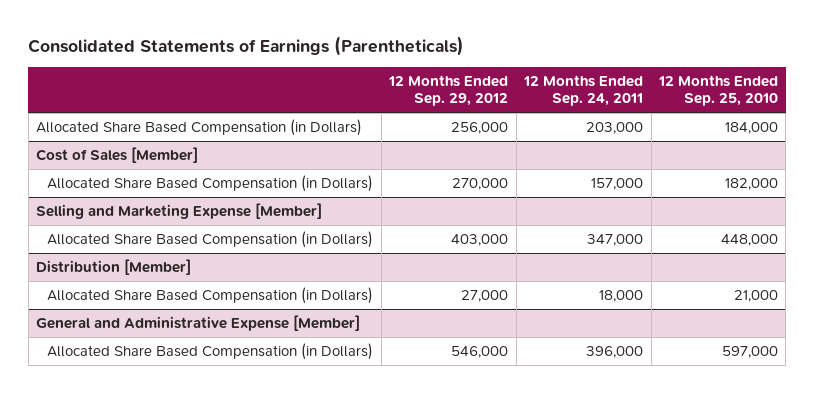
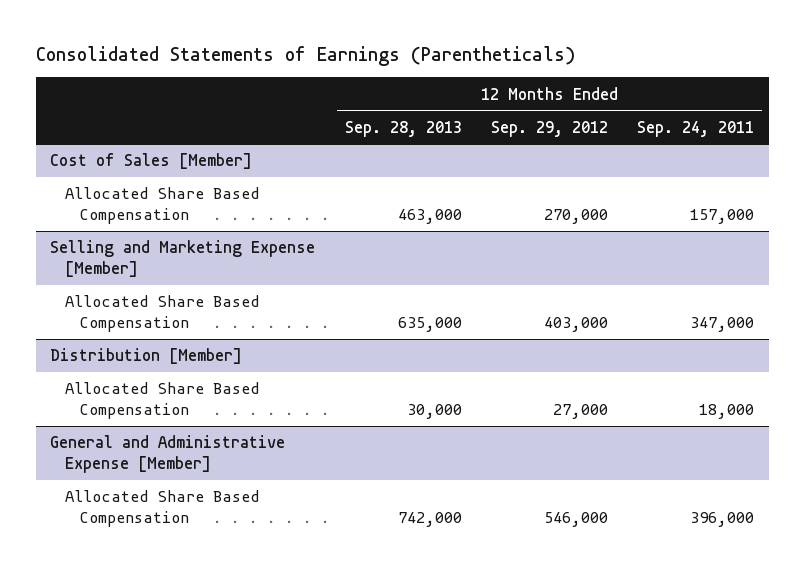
[658,74,779,107] 12 Months Ended Sep. 25, 2010 -> none
none -> [344,120,462,137] Sep. 28, 2013
[36,119,363,137] Allocated Share Based Compensation (in Dollars) -> none
[47,175,374,193] Allocated Share Based Compensation (in Dollars) -> [64,187,259,225] Allocated Share Based Compensation
[47,231,374,249] Allocated Share Based Compensation (in Dollars) -> [64,295,259,333] Allocated Share Based Compensation
[47,287,374,305] Allocated Share Based Compensation (in Dollars) -> [64,382,259,420] Allocated Share Based Compensation
[47,343,374,361] Allocated Share Based Compensation (in Dollars) -> [64,490,259,528] Allocated Share Based Compensation

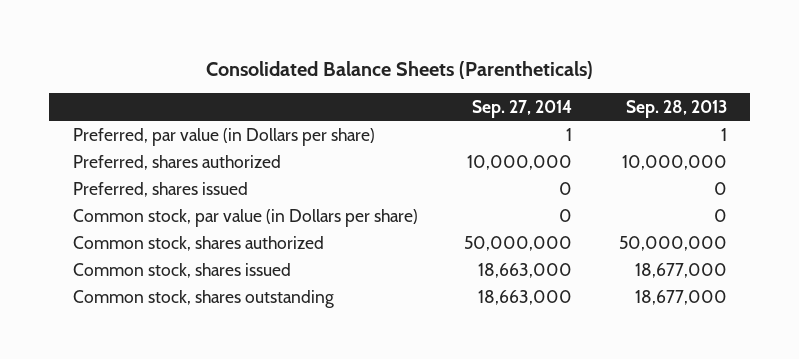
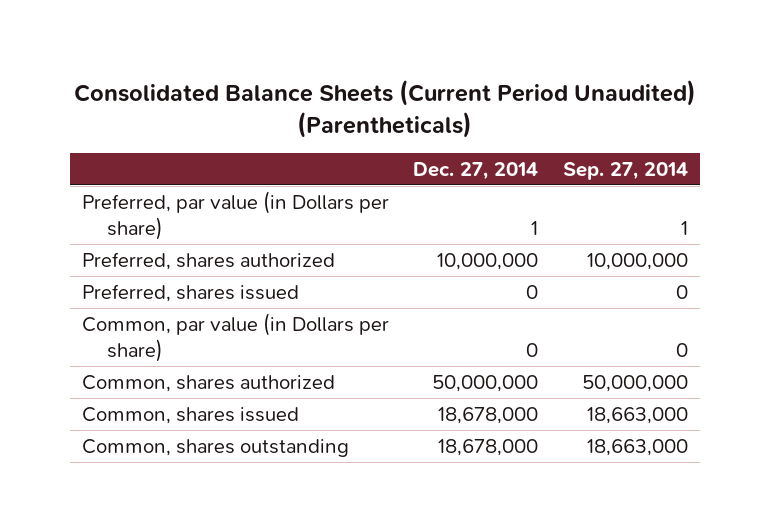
[205,60,593,79] Consolidated Balance Sheets (Parentheticals) -> [73,80,696,138] Consolidated Balance Sheets (Current Period Unaudited) (Parentheticals)
[625,99,727,118] Sep. 28, 2013 -> none
none -> [413,161,539,180] Dec. 27, 2014
[72,208,418,227] Common stock, par value (in Dollars per share) -> [81,312,389,362] Common, par value (in Dollars per share)
[72,235,324,251] Common stock, shares authorized -> [81,374,335,392] Common, shares authorized
[72,262,291,278] Common stock, shares issued -> [81,406,299,424] Common, shares issued
[72,289,334,308] Common stock, shares outstanding -> [81,438,349,457] Common, shares outstanding

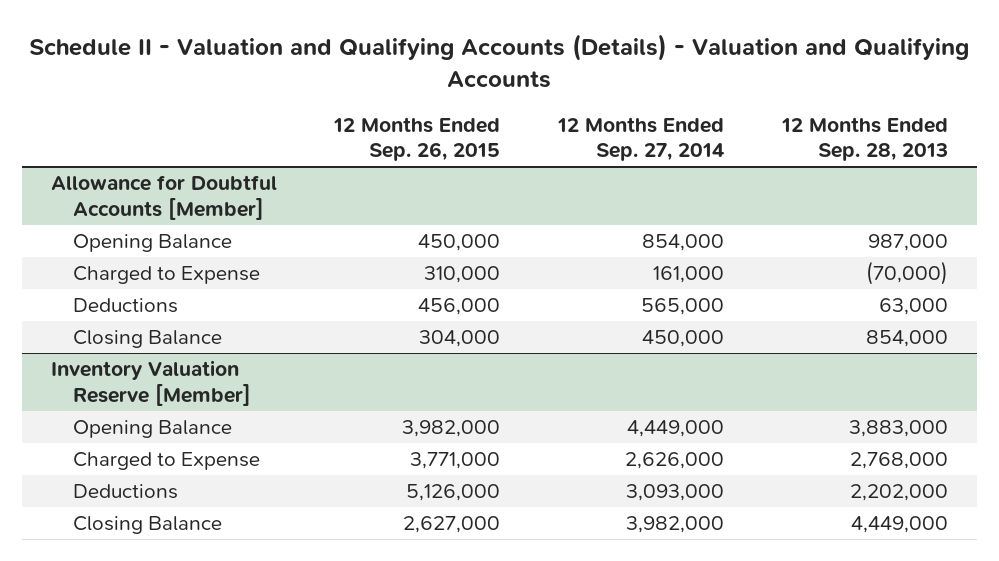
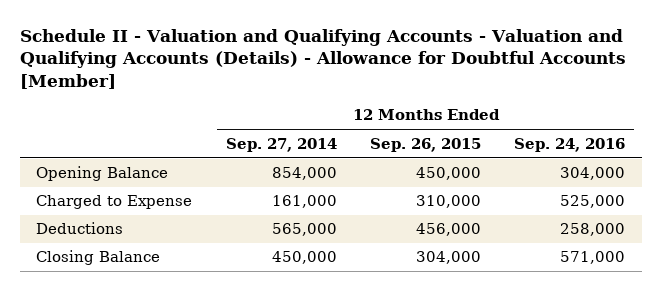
[29,33,970,89] Schedule II - Valuation and Qualifying Accounts (Details) - Valuation and Qualifying Accounts -> [19,28,626,89] Schedule II - Valuation and Qualifying Accounts - Valuation and Qualifying Accounts (Details) - Allowance for Doubtful Accounts [Member]
[780,116,948,162] 12 Months Ended Sep. 28, 2013 -> none
none -> [514,137,626,152] Sep. 24, 2016
[50,175,277,221] Allowance for Doubtful Accounts [Member] -> none
[50,360,251,407] Inventory Valuation Reserve [Member] -> none
[72,420,232,439] Opening Balance -> none
[72,452,260,471] Charged to Expense -> none
[72,484,178,500] Deductions -> none
[72,516,222,535] Closing Balance -> none

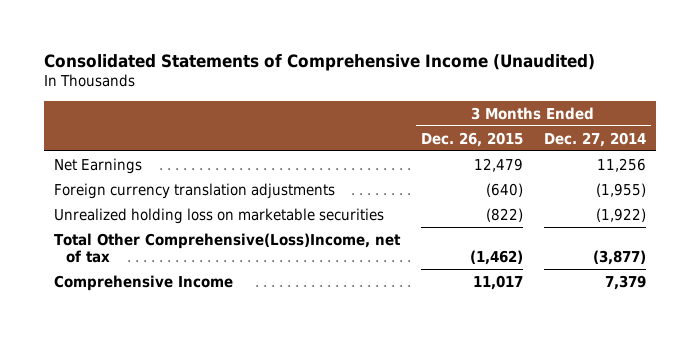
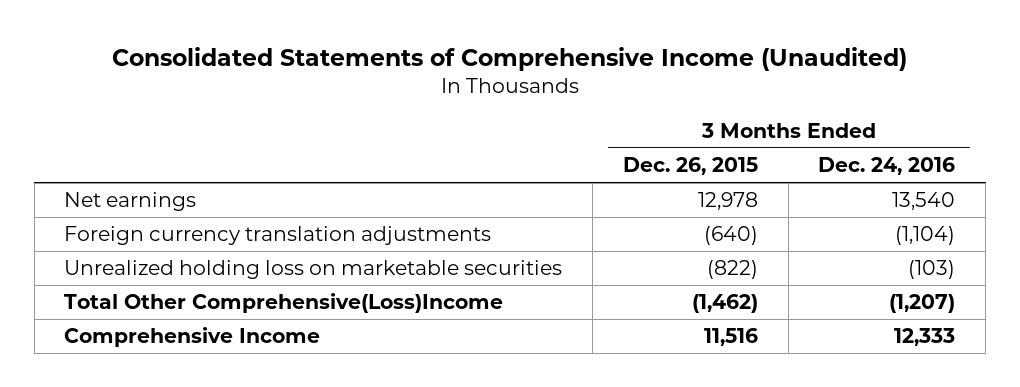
[543,131,646,147] Dec. 27, 2014 -> none
none -> [818,157,956,176] Dec. 24, 2016
[54,157,143,174] Net Earnings -> [64,192,197,212] Net earnings
[473,157,523,172] 12,479 -> [697,192,758,211] 12,978
[54,232,402,263] Total Other Comprehensive(Loss)Income, net of tax -> [64,293,504,314] Total Other Comprehensive(Loss)Income
[472,274,523,290] 11,017 -> [703,328,758,347] 11,516

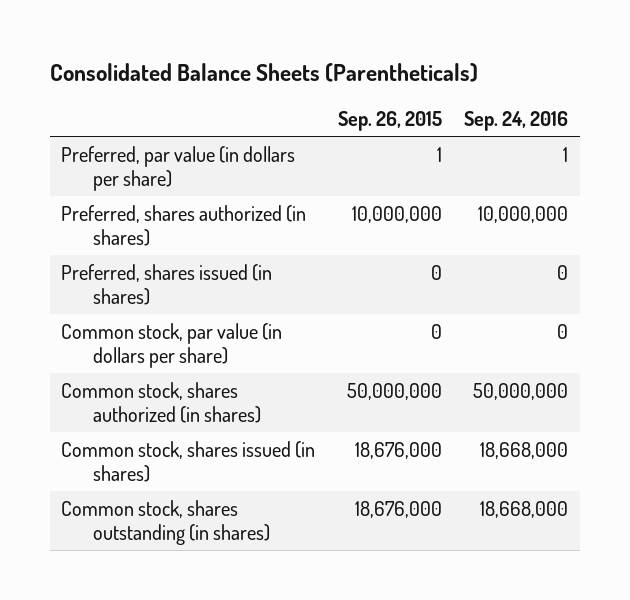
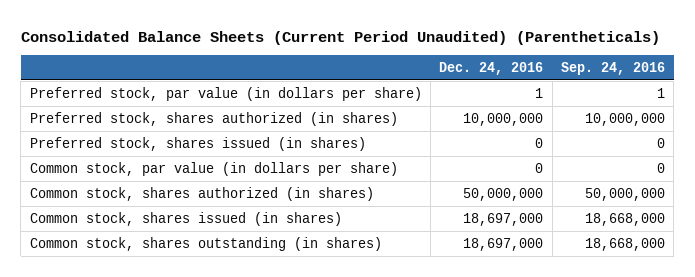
[49,63,478,83] Consolidated Balance Sheets (Parentheticals) -> [20,30,660,45] Consolidated Balance Sheets (Current Period Unaudited) (Parentheticals)
[337,110,442,131] Sep. 26, 2015 -> none
none -> [439,61,544,75] Dec. 24, 2016
[61,145,296,191] Preferred, par value (in dollars per share) -> [29,86,422,101] Preferred stock, par value (in dollars per share)
[61,204,307,246] Preferred, shares authorized (in shares) -> [29,111,398,126] Preferred stock, shares authorized (in shares)
[61,263,273,305] Preferred, shares issued (in shares) -> [29,136,366,151] Preferred stock, shares issued (in shares)

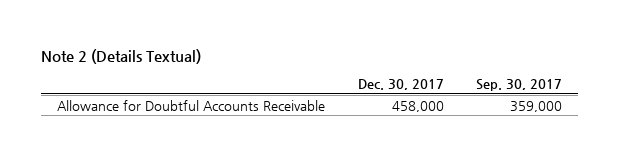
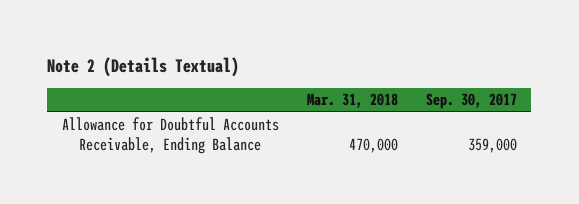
[357,79,444,91] Dec. 30, 2017 -> none
none -> [306,93,398,109] Mar. 31, 2018
[57,99,326,111] Allowance for Doubtful Accounts Receivable -> [61,117,279,155] Allowance for Doubtful Accounts Receivable, Ending Balance

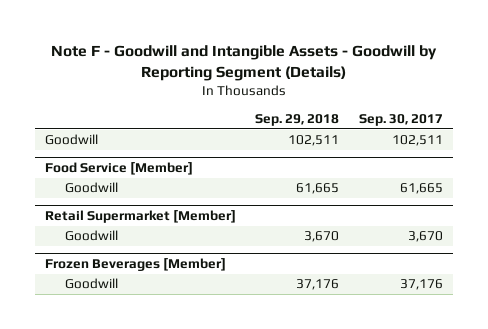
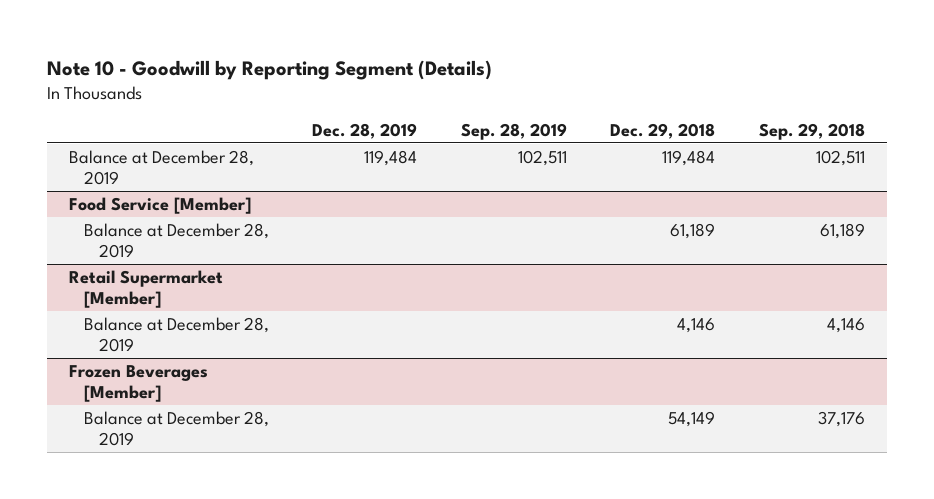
[50,45,437,82] Note F - Goodwill and Intangible Assets - Goodwill by Reporting Segment (Details) -> [47,59,493,80] Note 10 - Goodwill by Reporting Segment (Details)
[358,114,443,127] Sep. 30, 2017 -> none
none -> [312,122,418,139] Dec. 28, 2019
none -> [460,122,567,140] Sep. 28, 2019
none -> [610,122,716,139] Dec. 29, 2018
[44,134,98,146] Goodwill -> [68,149,254,185] Balance at December 28, 2019
[65,182,119,194] Goodwill -> none
none -> [83,222,269,258] Balance at December 28, 2019
[65,230,119,242] Goodwill -> none
none -> [83,316,269,352] Balance at December 28, 2019
[65,278,119,290] Goodwill -> [83,410,269,446] Balance at December 28, 2019

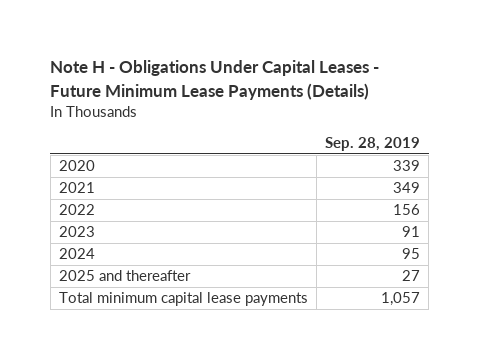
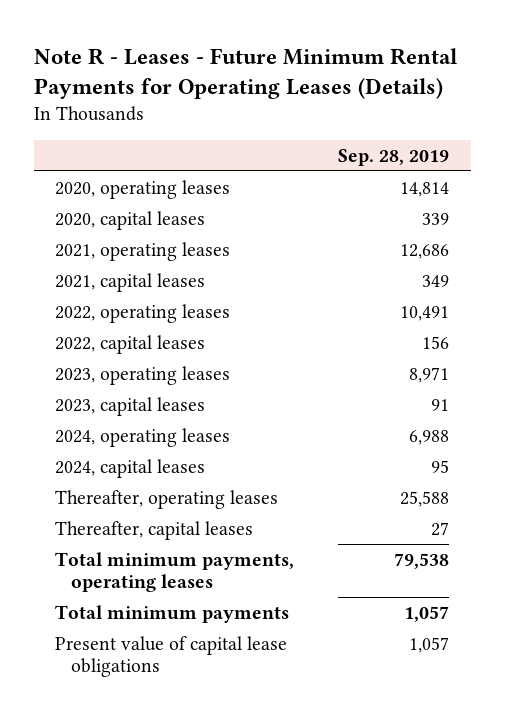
[50,60,380,100] Note H - Obligations Under Capital Leases - Future Minimum Lease Payments (Details) -> [33,47,458,100] Note R - Leases - Future Minimum Rental Payments for Operating Leases (Details)
none -> [55,179,231,199] 2020, operating leases
[58,160,95,172] 2020 -> [55,210,206,230] 2020, capital leases
none -> [55,241,231,261] 2021, operating leases
[58,182,95,194] 2021 -> [55,272,206,292] 2021, capital leases
none -> [55,303,231,323] 2022, operating leases
[58,204,95,216] 2022 -> [55,334,206,354] 2022, capital leases
none -> [55,365,231,385] 2023, operating leases
[58,226,95,238] 2023 -> [55,396,206,416] 2023, capital leases
none -> [55,427,231,447] 2024, operating leases
[58,248,95,260] 2024 -> [55,458,206,478] 2024, capital leases
none -> [55,489,279,509] Thereafter, operating leases
[58,270,191,282] 2025 and thereafter -> [55,520,254,540] Thereafter, capital leases
none -> [55,551,295,593] Total minimum payments, operating leases
[58,292,308,307] Total minimum capital lease payments -> [55,604,290,623] Total minimum payments
none -> [55,635,288,678] Present value of capital lease obligations

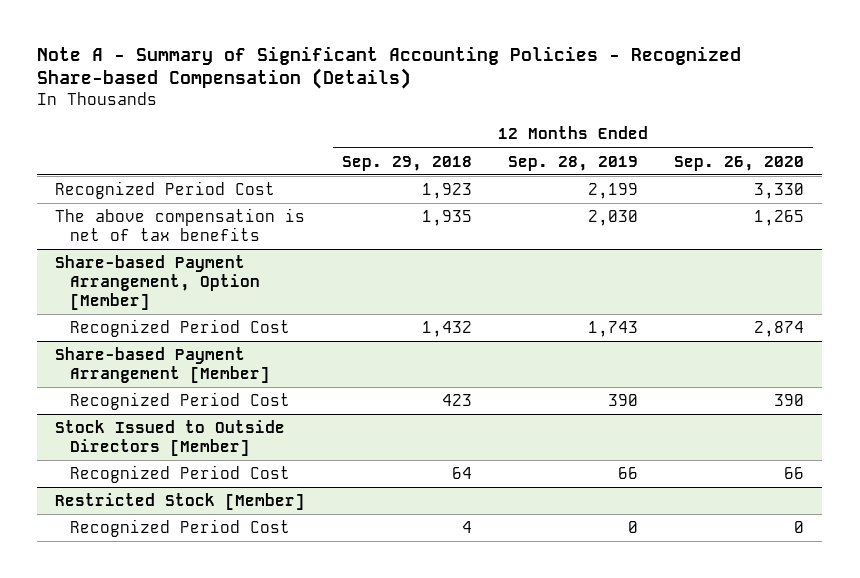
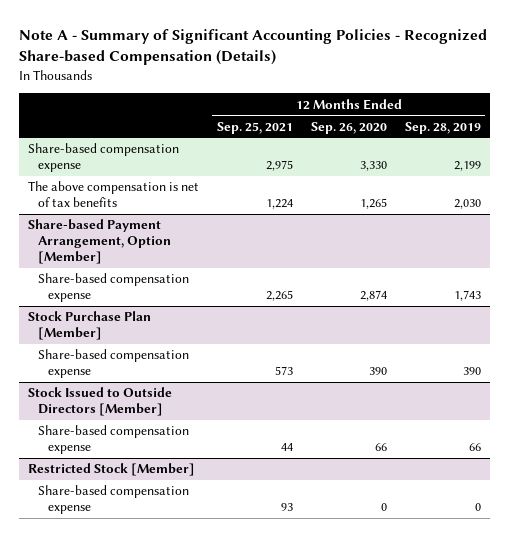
[341,155,472,171] Sep. 29, 2018 -> none
none -> [216,121,293,134] Sep. 25, 2021
[55,180,276,199] Recognized Period Cost -> [28,143,180,173] Share-based compensation expense
[55,346,271,383] Share-based Payment Arrangement [Member] -> none
[70,318,291,337] Recognized Period Cost -> [37,273,189,303] Share-based compensation expense
none -> [28,311,152,341] Stock Purchase Plan [Member]
[70,391,291,410] Recognized Period Cost -> [37,349,189,379] Share-based compensation expense
[70,464,291,483] Recognized Period Cost -> [37,425,189,455] Share-based compensation expense
[70,518,291,537] Recognized Period Cost -> none
none -> [37,485,189,515] Share-based compensation expense

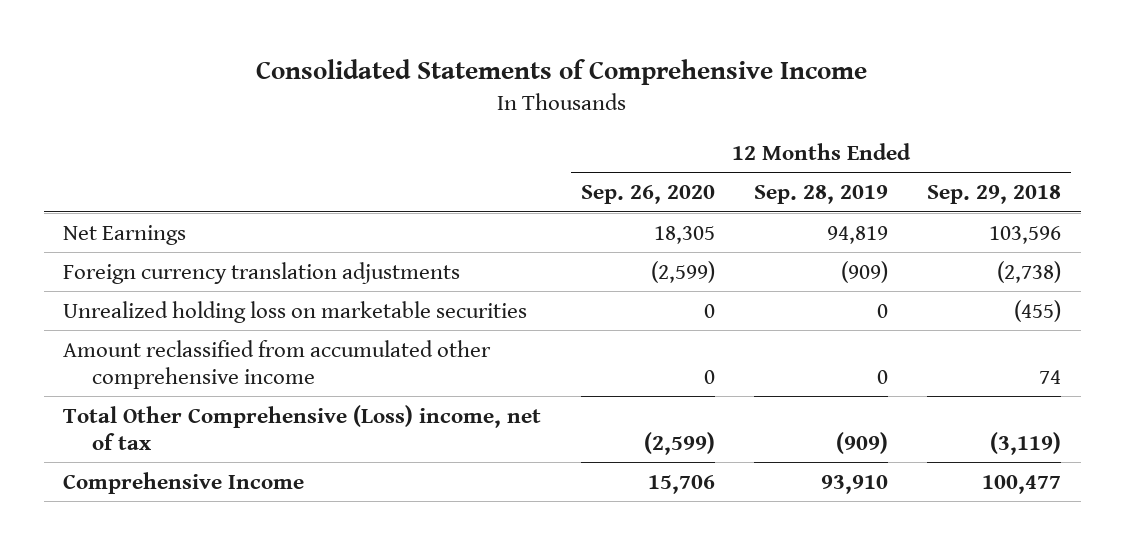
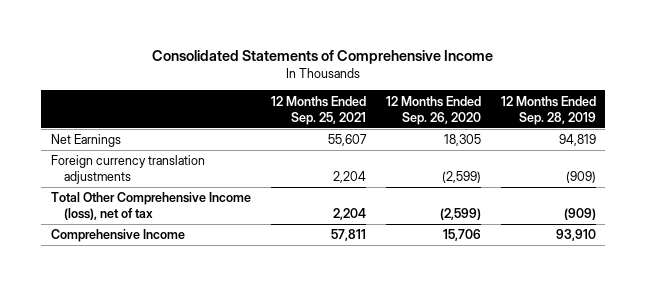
[927,184,1062,204] Sep. 29, 2018 -> none
none -> [270,95,366,125] 12 Months Ended Sep. 25, 2021
[63,300,528,323] Unrealized holding loss on marketable securities -> none
[63,339,492,389] Amount reclassified from accumulated other comprehensive income -> none
[63,404,542,450] Total Other Comprehensive (Loss) income, net of tax -> [51,192,252,221] Total Other Comprehensive Income (loss), net of tax

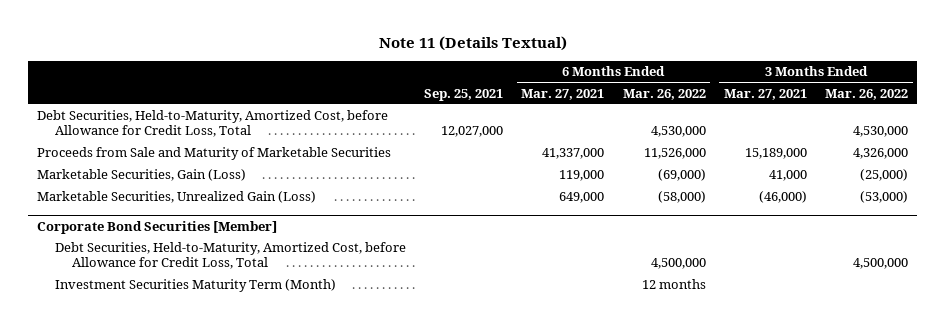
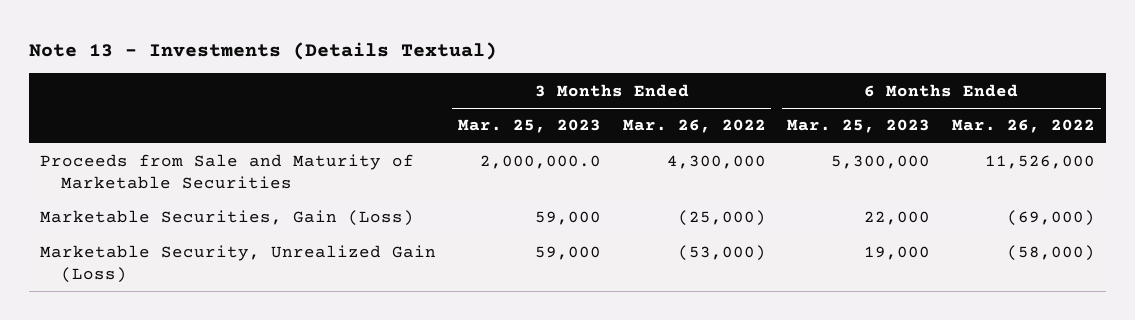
[378,35,567,51] Note 11 (Details Textual) -> [29,42,498,61] Note 13 - Investments (Details Textual)
[423,88,503,101] Sep. 25, 2021 -> none
[521,88,605,100] Mar. 27, 2021 -> none
[723,88,807,100] Mar. 27, 2021 -> none
none -> [457,119,601,134] Mar. 25, 2023
none -> [787,119,931,134] Mar. 25, 2023
[36,110,388,138] Debt Securities, Held-to-Maturity, Amortized Cost, before Allowance for Credit Loss, Total -> none
[853,148,909,160] 4,326,000 -> [666,155,766,170] 4,300,000
[36,220,277,234] Corporate Bond Securities [Member] -> none
[54,242,406,270] Debt Securities, Held-to-Maturity, Amortized Cost, before Allowance for Credit Loss, Total -> none
[54,279,336,293] Investment Securities Maturity Term (Month) -> none
[36,191,316,204] Marketable Securities, Unrealized Gain (Loss) -> [40,245,437,283] Marketable Security, Unrealized Gain (Loss)

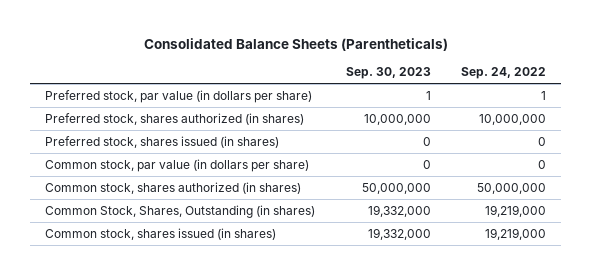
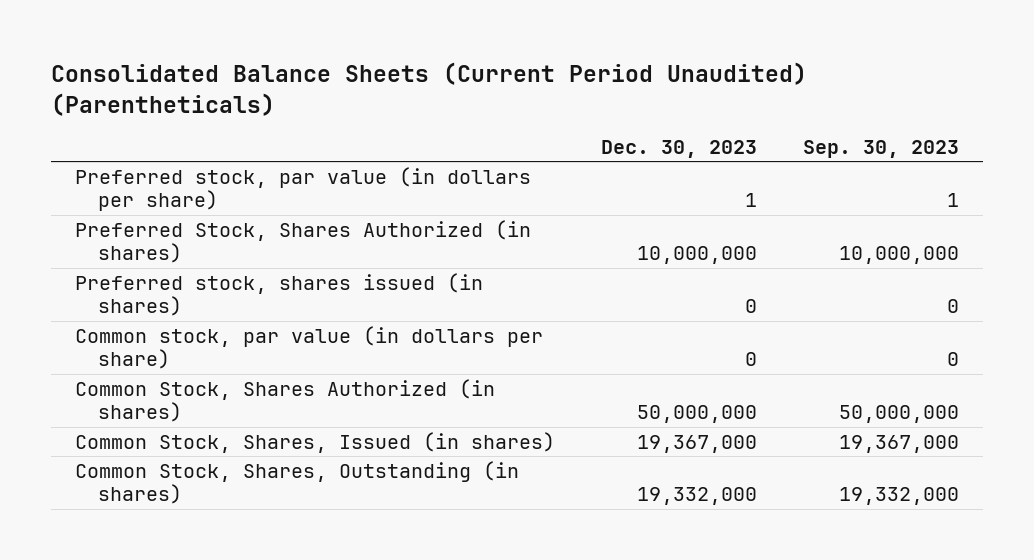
[143,37,448,51] Consolidated Balance Sheets (Parentheticals) -> [51,62,808,116] Consolidated Balance Sheets (Current Period Unaudited) (Parentheticals)
[460,67,546,80] Sep. 24, 2022 -> none
none -> [601,140,758,159] Dec. 30, 2023
[45,112,305,125] Preferred stock, shares authorized (in shares) -> [74,219,531,264] Preferred Stock, Shares Authorized (in shares)
[45,181,302,194] Common stock, shares authorized (in shares) -> [74,378,495,423] Common Stock, Shares Authorized (in shares)
none -> [74,431,555,453] Common Stock, Shares, Issued (in shares)
[45,227,277,240] Common stock, shares issued (in shares) -> none

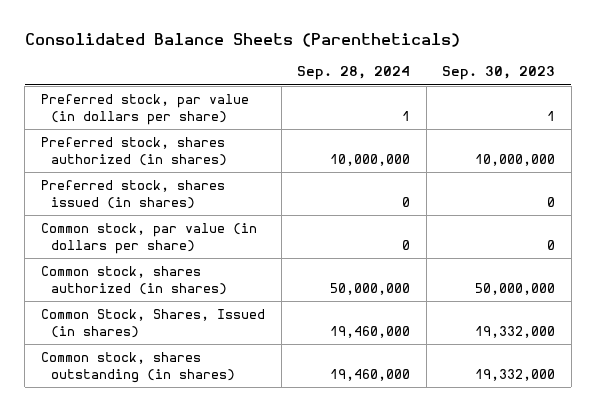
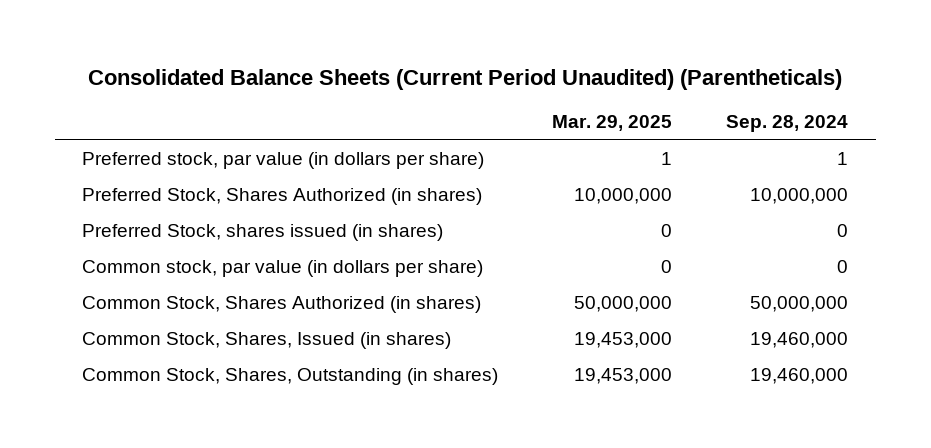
[24,33,460,48] Consolidated Balance Sheets (Parentheticals) -> [88,68,843,90] Consolidated Balance Sheets (Current Period Unaudited) (Parentheticals)
[442,66,556,81] Sep. 30, 2023 -> none
none -> [552,115,673,132] Mar. 29, 2025
[41,137,228,166] Preferred stock, shares authorized (in shares) -> [82,188,483,206] Preferred Stock, Shares Authorized (in shares)
[41,180,226,209] Preferred stock, shares issued (in shares) -> [82,224,444,242] Preferred Stock, shares issued (in shares)
[41,266,228,295] Common stock, shares authorized (in shares) -> [82,296,482,314] Common Stock, Shares Authorized (in shares)
[41,352,236,383] Common stock, shares outstanding (in shares) -> [82,368,499,386] Common Stock, Shares, Outstanding (in shares)

